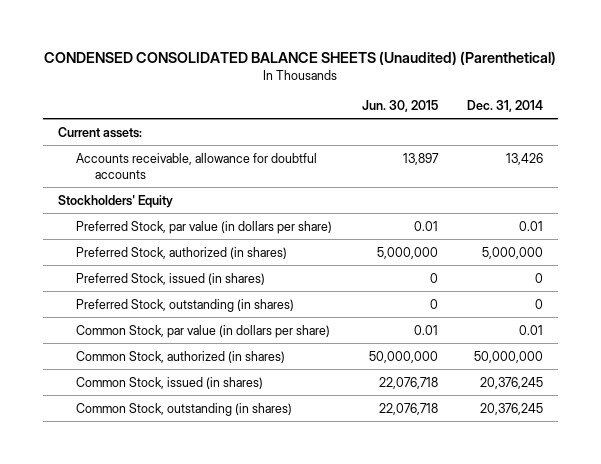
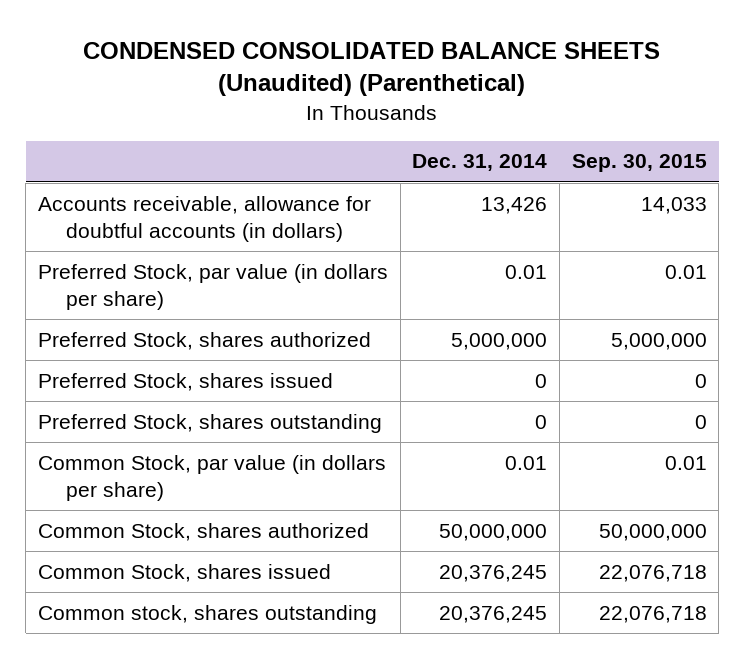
[361,99,438,112] Jun. 30, 2015 -> none
none -> [571,154,707,173] Sep. 30, 2015
[57,126,142,138] Current assets: -> none
[57,194,173,208] Stockholders' Equity -> none
[76,152,318,179] Accounts receivable, allowance for doubtful accounts -> [38,195,372,242] Accounts receivable, allowance for doubtful accounts (in dollars)
[76,246,288,259] Preferred Stock, authorized (in shares) -> [38,331,372,350] Preferred Stock, shares authorized
[76,272,266,285] Preferred Stock, issued (in shares) -> [38,372,334,391] Preferred Stock, shares issued
[76,298,295,312] Preferred Stock, outstanding (in shares) -> [38,413,383,433] Preferred Stock, shares outstanding
[76,350,286,363] Common Stock, authorized (in shares) -> [38,522,370,541] Common Stock, shares authorized
[76,376,264,389] Common Stock, issued (in shares) -> [38,563,332,582] Common Stock, shares issued
[76,402,293,416] Common Stock, outstanding (in shares) -> [38,604,378,624] Common stock, shares outstanding

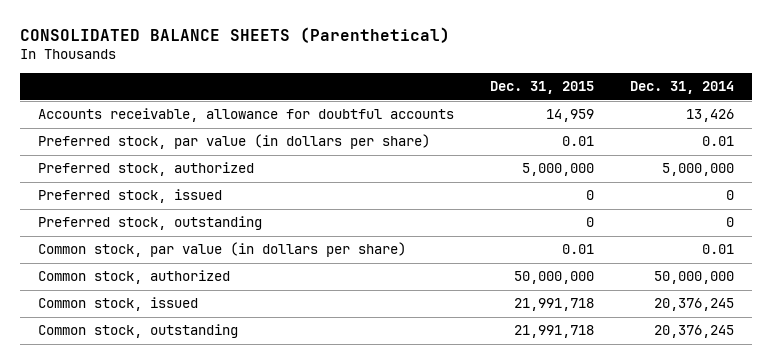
[83,41,661,97] CONDENSED CONSOLIDATED BALANCE SHEETS (Unaudited) (Parenthetical) -> [19,26,450,43] CONSOLIDATED BALANCE SHEETS (Parenthetical)
[571,154,707,173] Sep. 30, 2015 -> none
none -> [489,81,594,95] Dec. 31, 2015
[38,195,372,242] Accounts receivable, allowance for doubtful accounts (in dollars) -> [37,108,454,123] Accounts receivable, allowance for doubtful accounts
[38,263,389,310] Preferred Stock, par value (in dollars per share) -> [37,134,430,150] Preferred stock, par value (in dollars per share)
[38,331,372,350] Preferred Stock, shares authorized -> [37,162,254,177] Preferred stock, authorized
[38,372,334,391] Preferred Stock, shares issued -> [37,189,222,204] Preferred stock, issued
[38,413,383,433] Preferred Stock, shares outstanding -> [37,216,262,231] Preferred stock, outstanding
[38,454,387,501] Common Stock, par value (in dollars per share) -> [37,242,406,258] Common stock, par value (in dollars per share)
[38,522,370,541] Common Stock, shares authorized -> [37,270,230,285] Common stock, authorized
[38,563,332,582] Common Stock, shares issued -> [37,297,198,312] Common stock, issued
[38,604,378,624] Common stock, shares outstanding -> [37,324,238,339] Common stock, outstanding

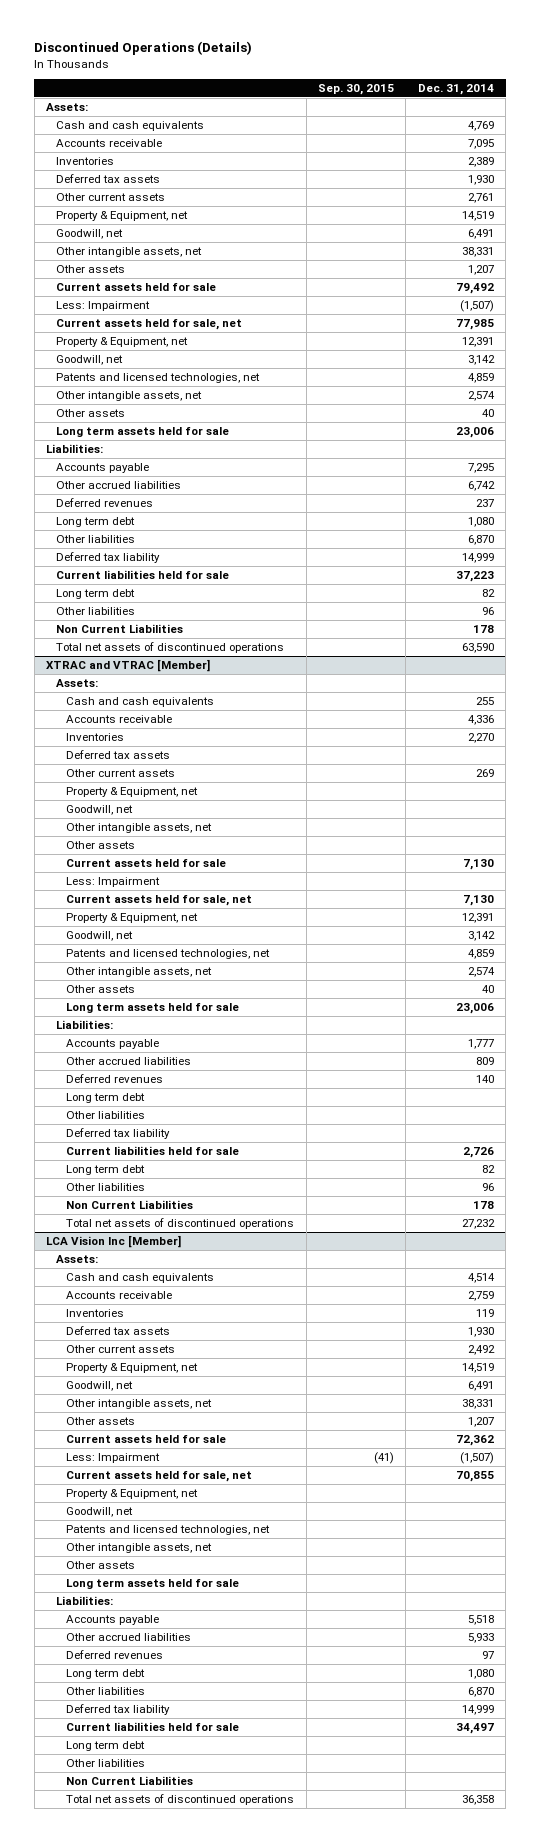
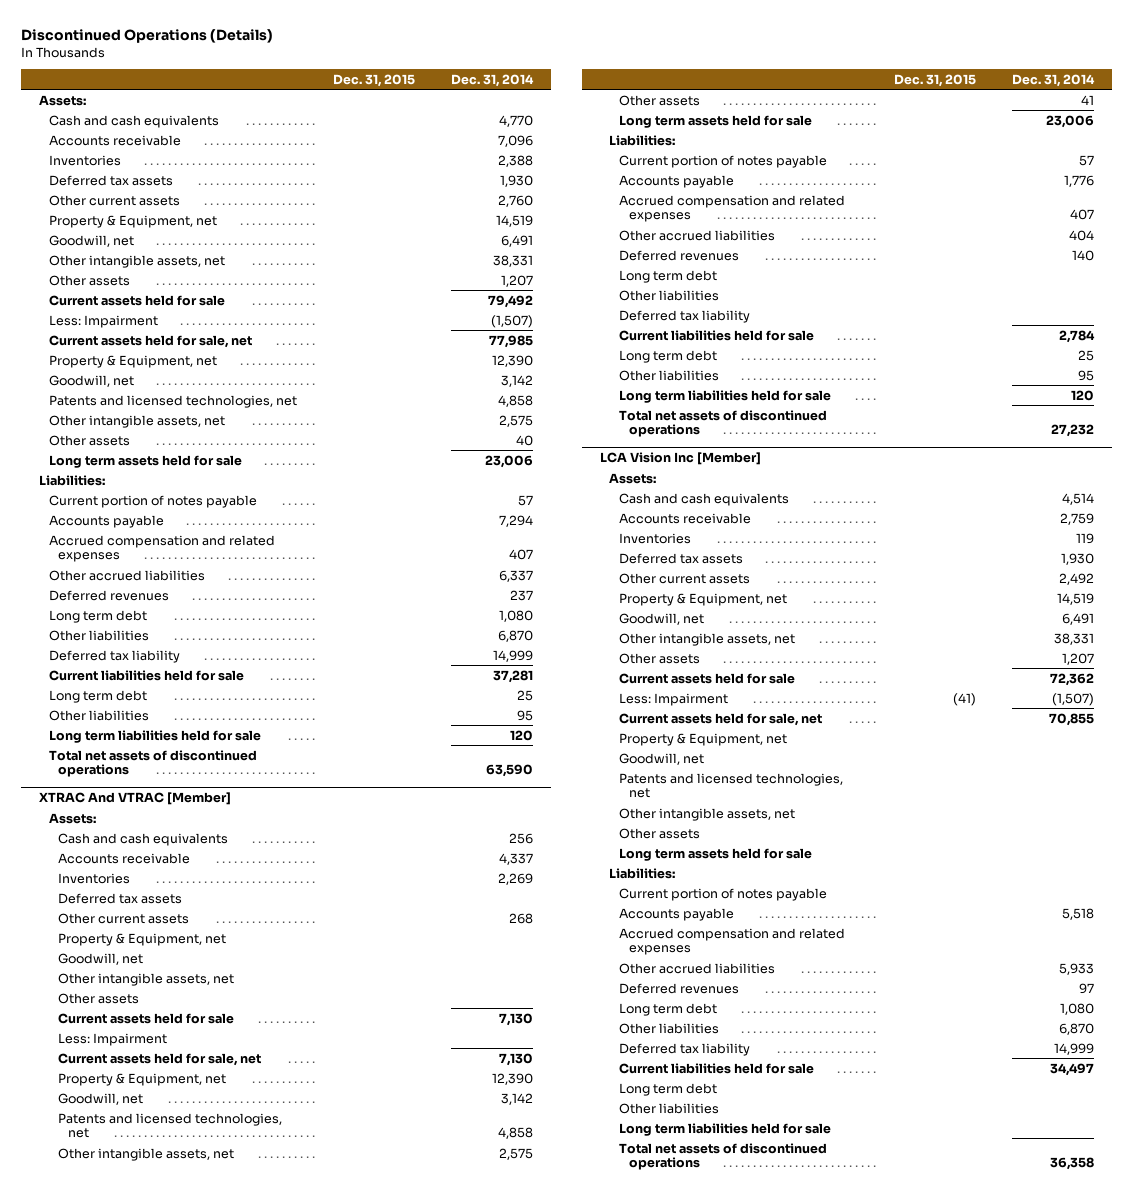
[317,84,394,96] Sep. 30, 2015 -> none
none -> [332,73,415,87] Dec. 31, 2015
[467,120,494,131] 4,769 -> [498,114,533,127] 4,770
[467,138,494,149] 7,095 -> [497,134,533,147] 7,096
[467,156,494,167] 2,389 -> [497,154,533,167] 2,388
[467,192,494,203] 2,761 -> [497,194,533,207] 2,760
[461,336,494,347] 12,391 -> [491,354,533,367] 12,390
[467,372,494,383] 4,859 -> [497,394,533,407] 4,858
[467,390,495,401] 2,574 -> [498,414,533,427] 2,575
none -> [48,494,257,508] Current portion of notes payable
[467,462,494,473] 7,295 -> [498,514,533,527] 7,294
none -> [48,534,275,563] Accrued compensation and related expenses
[467,480,495,491] 6,742 -> [498,569,533,582] 6,337
[56,623,184,633] Non Current Liabilities -> none
[455,570,494,582] 37,223 -> [492,669,533,683] 37,281
[481,588,495,597] 82 -> [516,689,533,701] 25
[481,606,494,615] 96 -> [516,709,533,721] 95
none -> [48,729,261,743] Long term liabilities held for sale
[46,658,211,672] XTRAC and VTRAC [Member] -> [38,791,231,805] XTRAC And VTRAC [Member]
[475,696,494,705] 255 -> [508,832,533,844] 256
[467,714,494,725] 4,336 -> [498,852,533,865] 4,337
[467,732,494,743] 2,270 -> [497,872,533,885] 2,269
[475,768,494,777] 269 -> [508,912,533,924] 268
[461,912,494,923] 12,391 -> [491,1072,533,1085] 12,390
[467,948,494,959] 4,859 -> [497,1127,533,1140] 4,858
[467,966,495,977] 2,574 -> [498,1147,533,1160] 2,575
[481,984,494,993] 40 -> [1080,94,1094,105] 41
none -> [619,154,828,168] Current portion of notes payable
[467,1038,494,1049] 1,777 -> [1063,174,1094,187] 1,776
none -> [619,194,846,223] Accrued compensation and related expenses
[475,1056,494,1065] 809 -> [1068,229,1094,241] 404
[66,1199,194,1209] Non Current Liabilities -> none
[462,1146,494,1158] 2,726 -> [1058,329,1095,343] 2,784
[481,1164,495,1173] 82 -> [1077,349,1094,361] 25
[481,1182,494,1191] 96 -> [1077,369,1094,381] 95
none -> [619,389,832,403] Long term liabilities held for sale
none -> [619,887,828,901] Current portion of notes payable
none -> [619,927,846,956] Accrued compensation and related expenses
[66,1775,194,1785] Non Current Liabilities -> [619,1122,832,1136] Long term liabilities held for sale

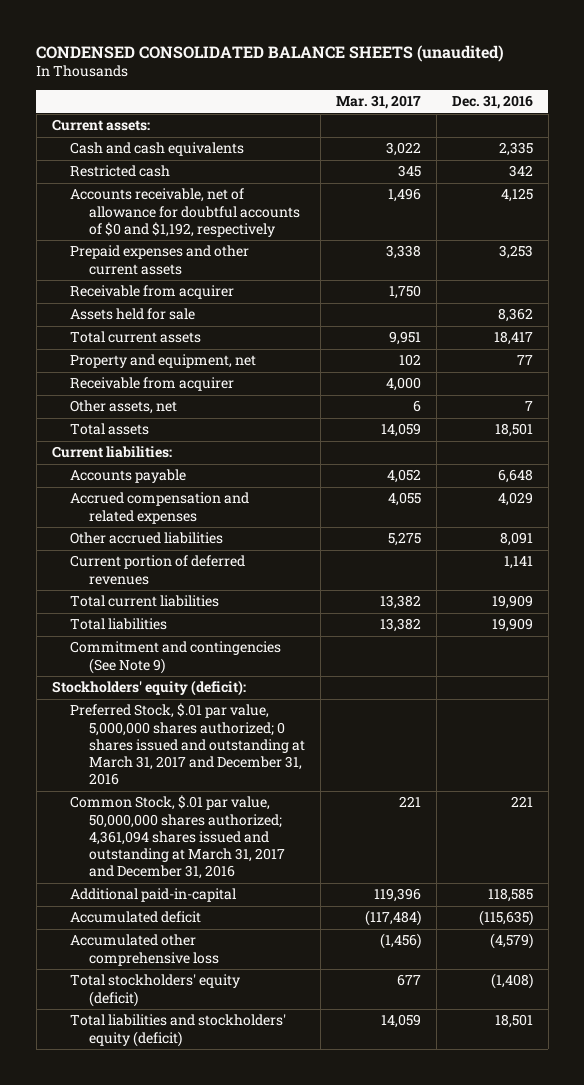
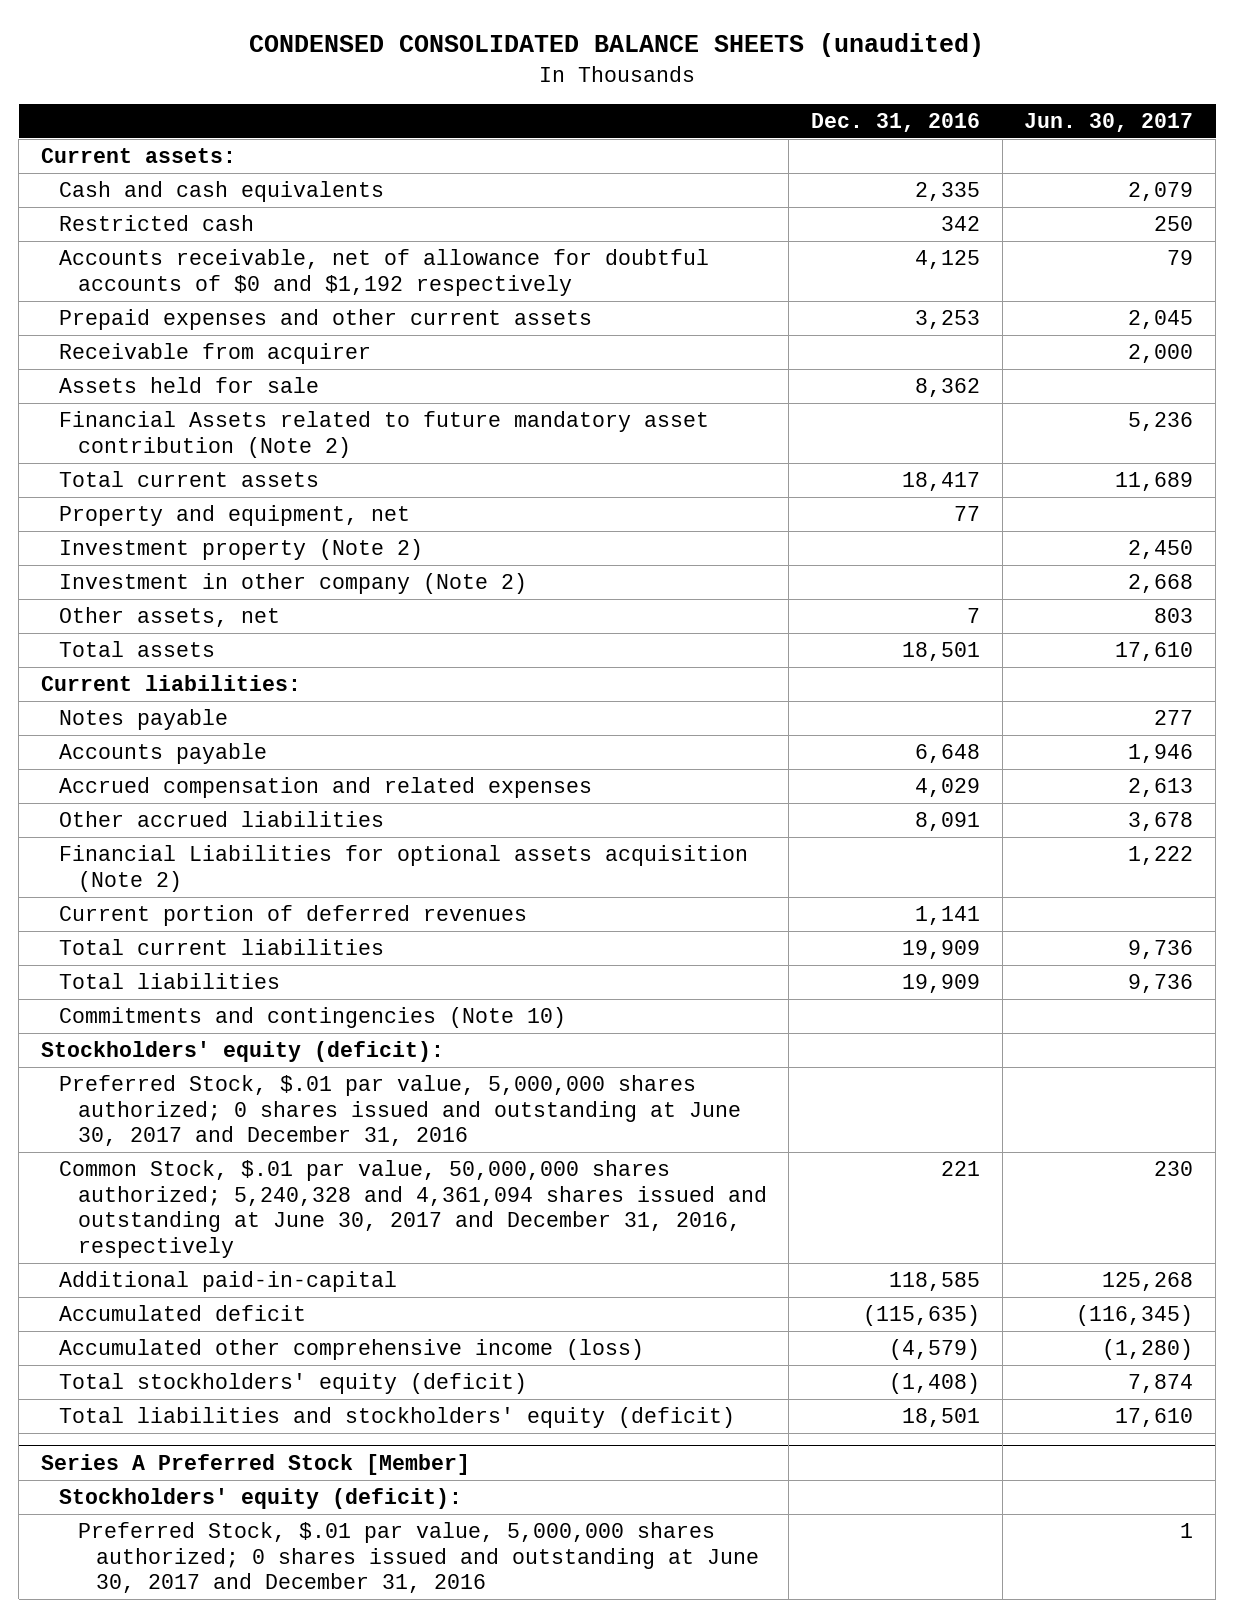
[335,95,421,110] Mar. 31, 2017 -> none
none -> [1024,112,1194,132] Jun. 30, 2017
[70,188,301,237] Accounts receivable, net of allowance for doubtful accounts of $0 and $1,192, respectively -> [59,249,710,296] Accounts receivable, net of allowance for doubtful accounts of $0 and $1,192 respectively
none -> [59,411,710,458] Financial Assets related to future mandatory asset contribution (Note 2)
[70,377,235,392] Receivable from acquirer -> none
none -> [59,539,424,561] Investment property (Note 2)
none -> [59,573,528,595] Investment in other company (Note 2)
none -> [59,709,229,731] Notes payable
none -> [59,845,749,892] Financial Liabilities for optional assets acquisition (Note 2)
[70,641,282,674] Commitment and contingencies (See Note 9) -> [59,1007,567,1029] Commitments and contingencies (Note 10)
[70,703,306,786] Preferred Stock, $.01 par value, 5,000,000 shares authorized; 0 shares issued and outstanding at March 31, 2017 and December 31, 2016 -> [59,1075,741,1147] Preferred Stock, $.01 par value, 5,000,000 shares authorized; 0 shares issued and outstanding at June 30, 2017 and December 31, 2016
[70,795,286,880] Common Stock, $.01 par value, 50,000,000 shares authorized; 4,361,094 shares issued and outstanding at March 31, 2017 and December 31, 2016 -> [59,1160,767,1258] Common Stock, $.01 par value, 50,000,000 shares authorized; 5,240,328 and 4,361,094 shares issued and outstanding at June 30, 2017 and December 31, 2016, respectively
[70,934,220,966] Accumulated other comprehensive loss -> [59,1339,645,1361] Accumulated other comprehensive income (loss)
none -> [40,1453,470,1475] Series A Preferred Stock [Member]
none -> [59,1488,463,1510] Stockholders' equity (deficit):
none -> [77,1522,760,1594] Preferred Stock, $.01 par value, 5,000,000 shares authorized; 0 shares issued and outstanding at June 30, 2017 and December 31, 2016

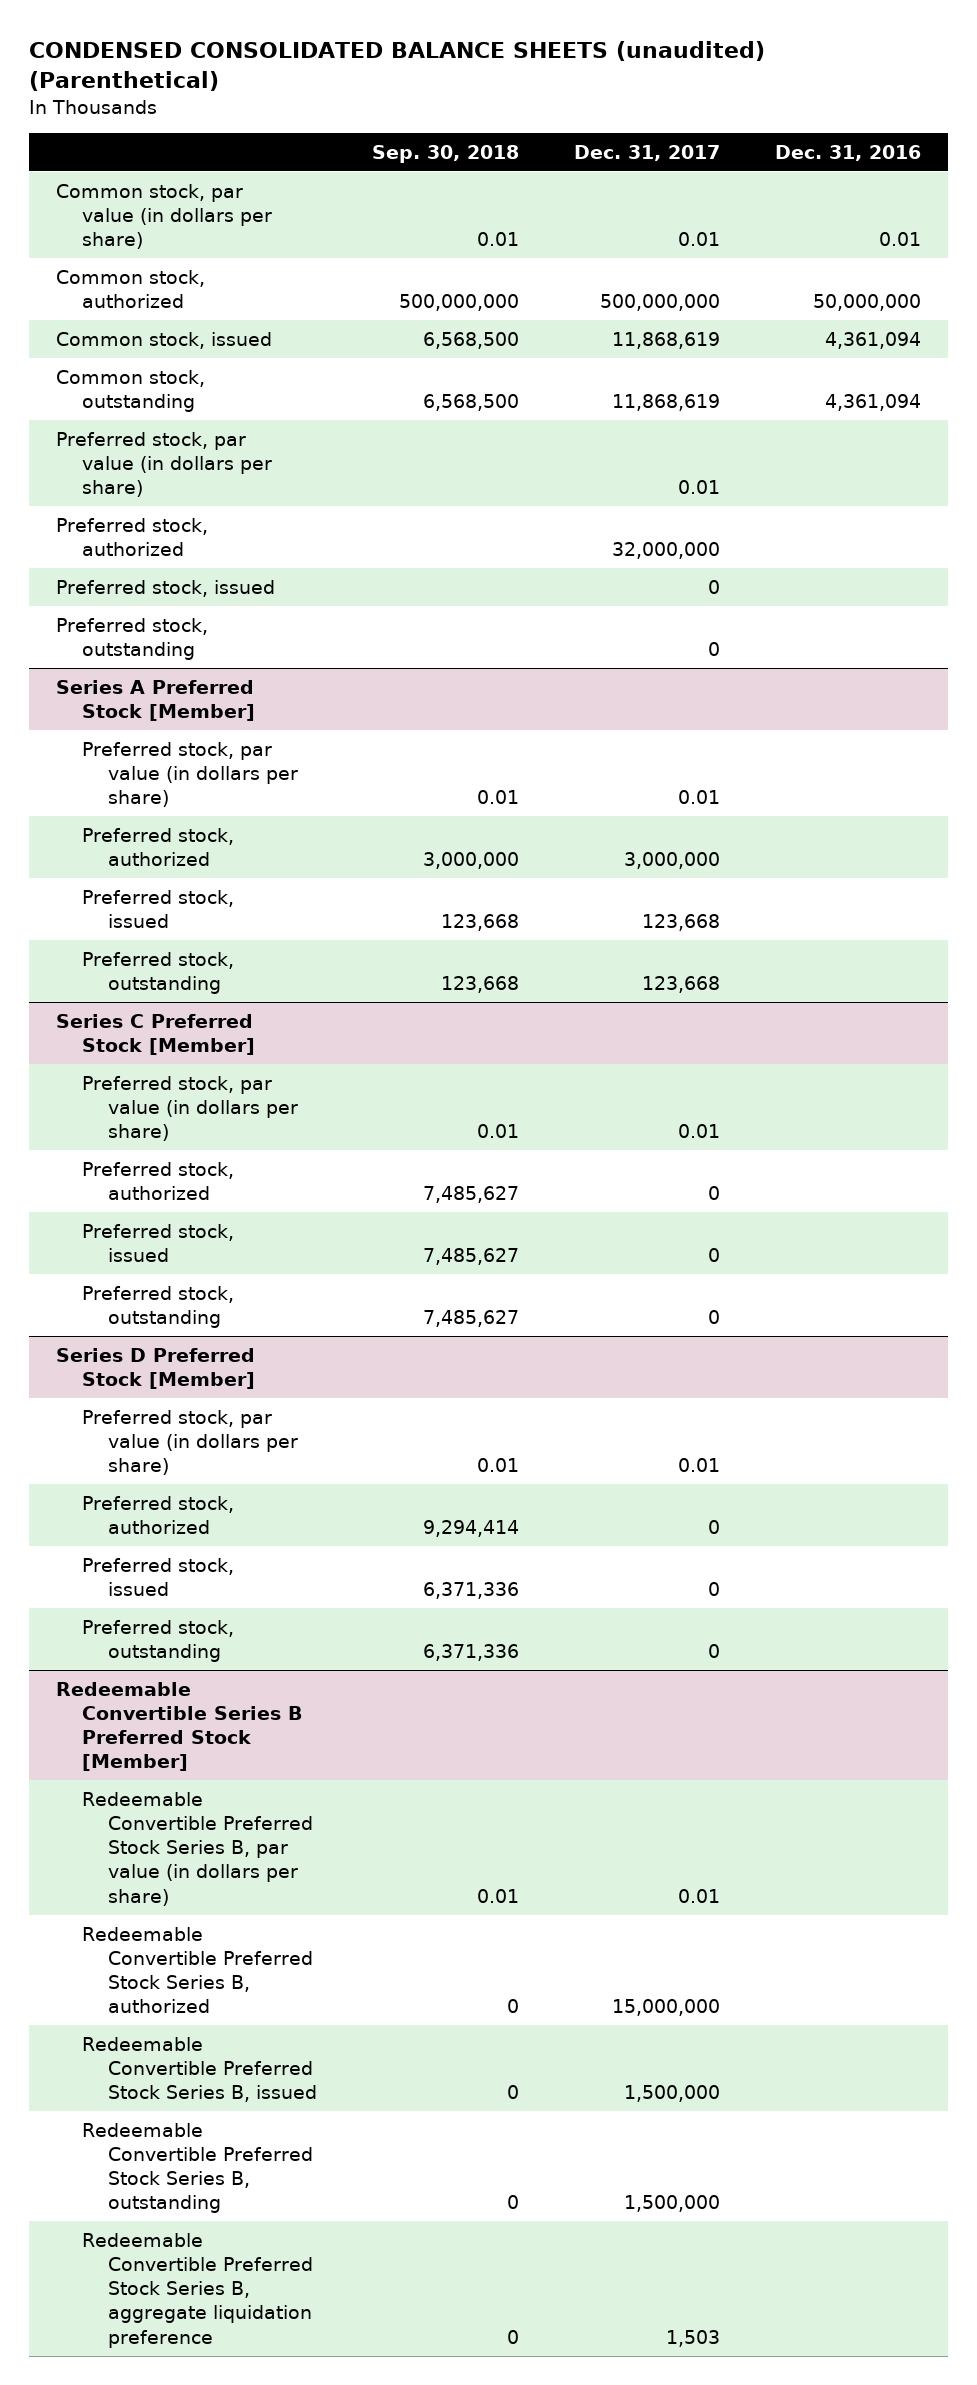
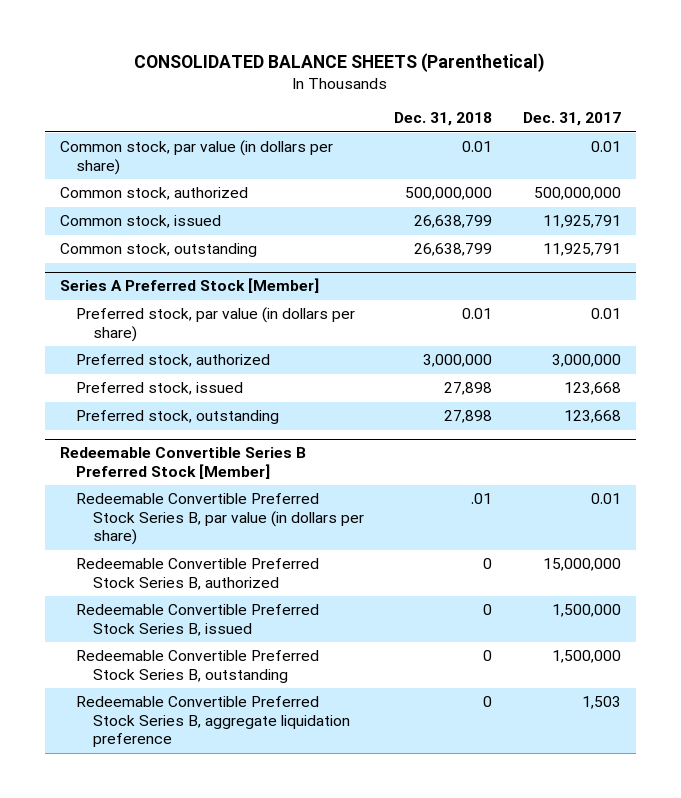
[28,41,765,91] CONDENSED CONSOLIDATED BALANCE SHEETS (unaudited) (Parenthetical) -> [134,53,546,73] CONSOLIDATED BALANCE SHEETS (Parenthetical)
[371,144,519,163] Sep. 30, 2018 -> none
[774,144,921,161] Dec. 31, 2016 -> none
none -> [394,112,493,127] Dec. 31, 2018
[56,431,272,498] Preferred stock, par value (in dollars per share) -> none
[56,517,209,557] Preferred stock, authorized -> none
[56,579,276,597] Preferred stock, issued -> none
[56,617,209,661] Preferred stock, outstanding -> none
[611,331,720,349] 11,868,619 -> [542,215,621,229] 11,925,791
[611,394,720,412] 11,868,619 -> [542,243,621,257] 11,925,791
[56,1013,255,1056] Series C Preferred Stock [Member] -> none
[81,1075,298,1142] Preferred stock, par value (in dollars per share) -> none
[81,1161,234,1201] Preferred stock, authorized -> none
[81,1223,234,1263] Preferred stock, issued -> none
[81,1285,234,1329] Preferred stock, outstanding -> none
[56,1347,256,1390] Series D Preferred Stock [Member] -> none
[81,1409,298,1476] Preferred stock, par value (in dollars per share) -> none
[81,1495,234,1535] Preferred stock, authorized -> none
[81,1557,234,1597] Preferred stock, issued -> none
[81,1619,234,1663] Preferred stock, outstanding -> none

